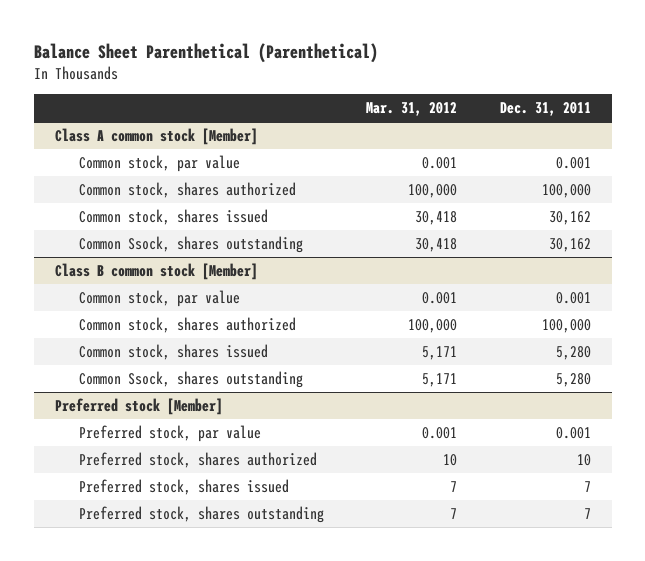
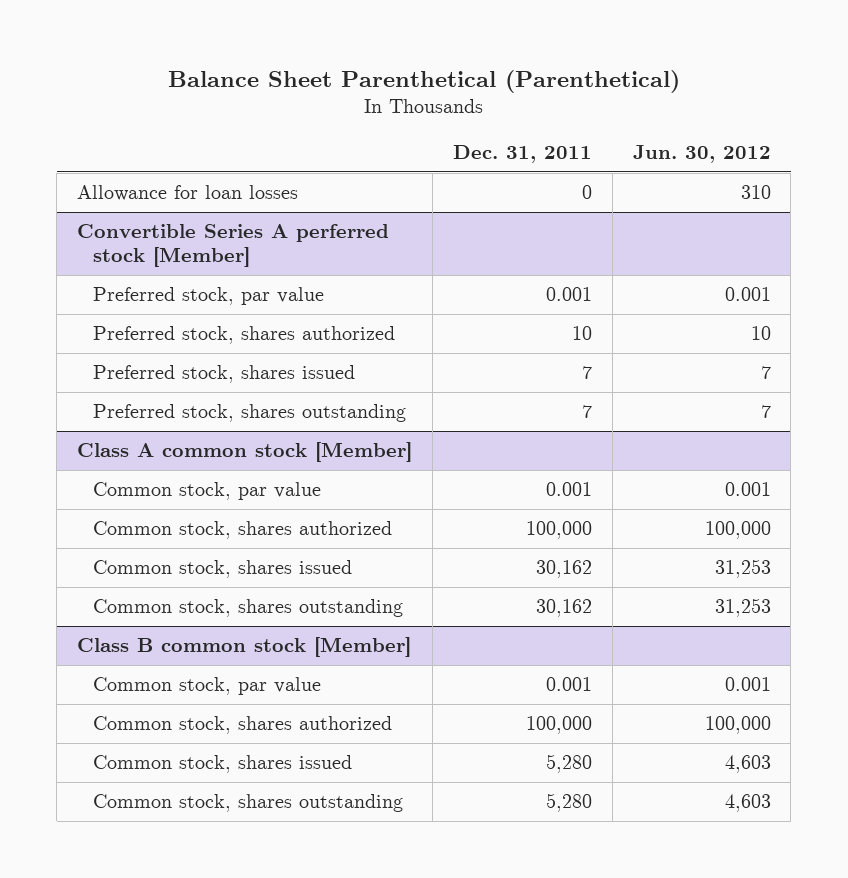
[366,102,458,117] Mar. 31, 2012 -> none
none -> [632,145,771,164] Jun. 30, 2012
none -> [77,185,299,202] Allowance for loan losses
none -> [77,224,390,268] Convertible Series A perferred stock [Member]
none -> [92,287,324,306] Preferred stock, par value
none -> [92,326,395,345] Preferred stock, shares authorized
none -> [92,365,355,384] Preferred stock, shares issued
none -> [92,404,406,423] Preferred stock, shares outstanding
[78,235,303,253] Common Ssock, shares outstanding -> [92,599,403,618] Common stock, shares outstanding
[54,397,223,415] Preferred stock [Member] -> none
[78,424,261,442] Preferred stock, par value -> none
[78,451,317,468] Preferred stock, shares authorized -> none
[78,478,289,495] Preferred stock, shares issued -> none
[78,505,324,523] Preferred stock, shares outstanding -> none
[78,370,303,388] Common Ssock, shares outstanding -> [92,794,403,813] Common stock, shares outstanding

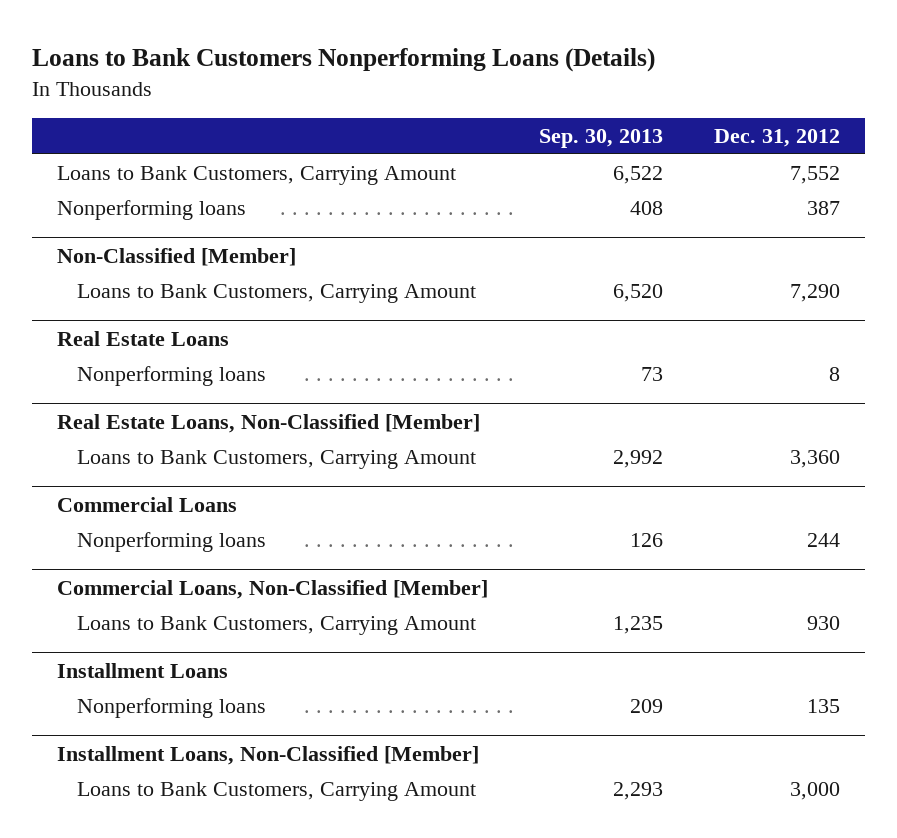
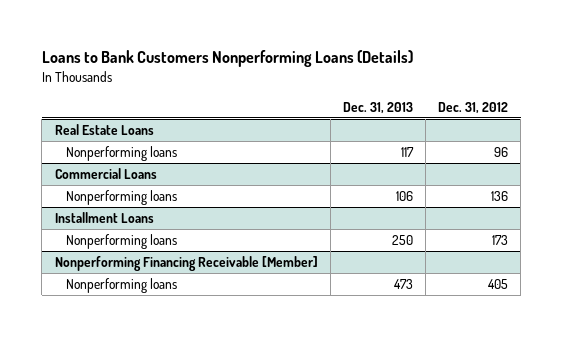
[539,129,664,149] Sep. 30, 2013 -> none
none -> [342,101,413,114] Dec. 31, 2013
[57,165,457,185] Loans to Bank Customers, Carrying Amount -> none
[57,199,247,220] Nonperforming loans -> none
[57,247,297,266] Non-Classified [Member] -> none
[76,283,476,303] Loans to Bank Customers, Carrying Amount -> none
[57,413,481,433] Real Estate Loans, Non-Classified [Member] -> none
[76,449,476,469] Loans to Bank Customers, Carrying Amount -> none
[828,366,840,381] 8 -> [493,147,508,158] 96
[57,579,489,599] Commercial Loans, Non-Classified [Member] -> none
[76,615,476,635] Loans to Bank Customers, Carrying Amount -> none
[806,532,840,547] 244 -> [490,191,508,202] 136
[57,745,480,765] Installment Loans, Non-Classified [Member] -> none
[76,781,476,801] Loans to Bank Customers, Carrying Amount -> none
[806,698,840,713] 135 -> [491,235,508,246] 173
none -> [54,256,318,272] Nonperforming Financing Receivable [Member]
none -> [66,278,178,294] Nonperforming loans

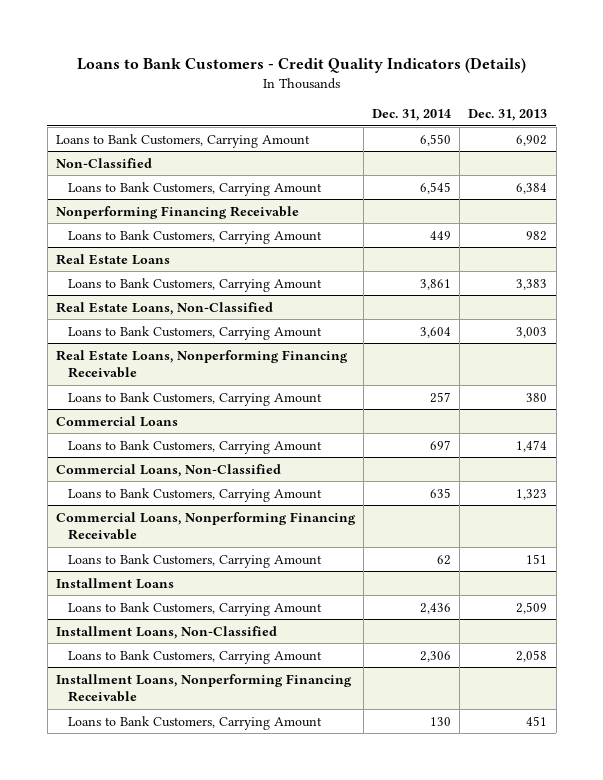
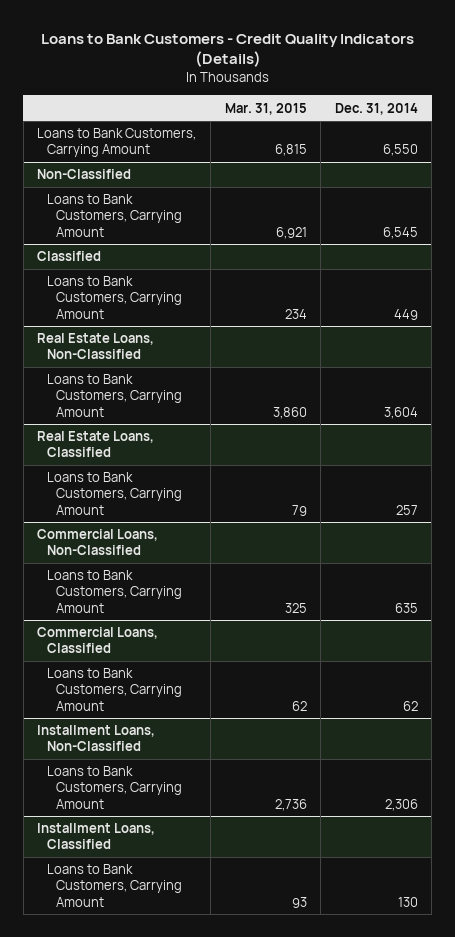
[468,109,548,122] Dec. 31, 2013 -> none
none -> [224,102,307,115] Mar. 31, 2015
[55,205,299,219] Nonperforming Financing Receivable -> [37,251,102,262] Classified
[55,253,170,265] Real Estate Loans -> none
[67,277,322,292] Loans to Bank Customers, Carrying Amount -> none
[55,349,348,379] Real Estate Loans, Nonperforming Financing Receivable -> none
none -> [37,431,155,458] Real Estate Loans, Classified
[55,415,178,427] Commercial Loans -> none
[67,439,322,454] Loans to Bank Customers, Carrying Amount -> none
[55,511,356,541] Commercial Loans, Nonperforming Financing Receivable -> none
none -> [37,627,159,654] Commercial Loans, Classified
[55,577,174,589] Installment Loans -> none
[67,601,322,616] Loans to Bank Customers, Carrying Amount -> none
[55,673,352,703] Installment Loans, Nonperforming Financing Receivable -> none
none -> [37,823,156,850] Installment Loans, Classified

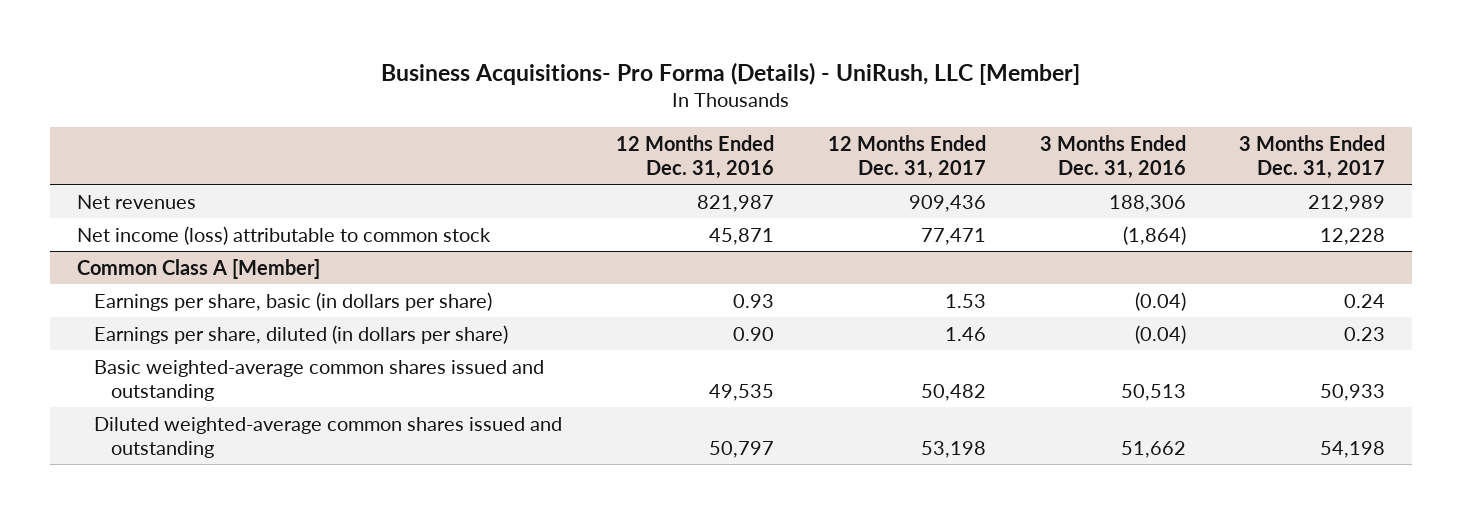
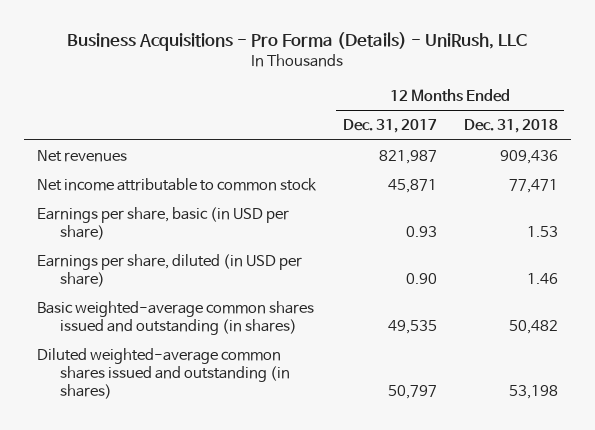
[381,61,1081,85] Business Acquisitions- Pro Forma (Details) - UniRush, LLC [Member] -> [67,32,528,52] Business Acquisitions - Pro Forma (Details) - UniRush, LLC
[615,134,774,179] 12 Months Ended Dec. 31, 2016 -> none
[1039,134,1186,179] 3 Months Ended Dec. 31, 2016 -> none
[1239,134,1386,179] 3 Months Ended Dec. 31, 2017 -> none
none -> [463,119,558,134] Dec. 31, 2018
[77,258,321,279] Common Class A [Member] -> none
[908,194,986,212] 909,436 -> [378,149,437,164] 821,987
[77,225,492,245] Net income (loss) attributable to common stock -> [37,177,318,191] Net income attributable to common stock
[920,227,986,245] 77,471 -> [387,178,437,193] 45,871
[94,291,493,311] Earnings per share, basic (in dollars per share) -> [37,206,290,241] Earnings per share, basic (in USD per share)
[944,293,986,308] 1.53 -> [405,226,437,238] 0.93
[94,324,509,344] Earnings per share, diluted (in dollars per share) -> [37,253,303,288] Earnings per share, diluted (in USD per share)
[944,326,986,341] 1.46 -> [405,273,437,285] 0.90
[94,359,545,401] Basic weighted-average common shares issued and outstanding -> [37,300,315,336] Basic weighted-average common shares issued and outstanding (in shares)
[920,383,986,401] 50,482 -> [387,320,437,335] 49,535
[94,416,563,458] Diluted weighted-average common shares issued and outstanding -> [37,347,290,400] Diluted weighted-average common shares issued and outstanding (in shares)
[920,440,986,458] 53,198 -> [387,385,437,400] 50,797

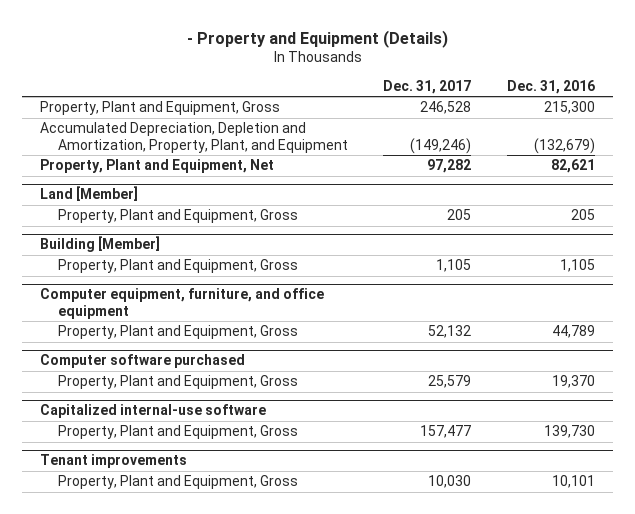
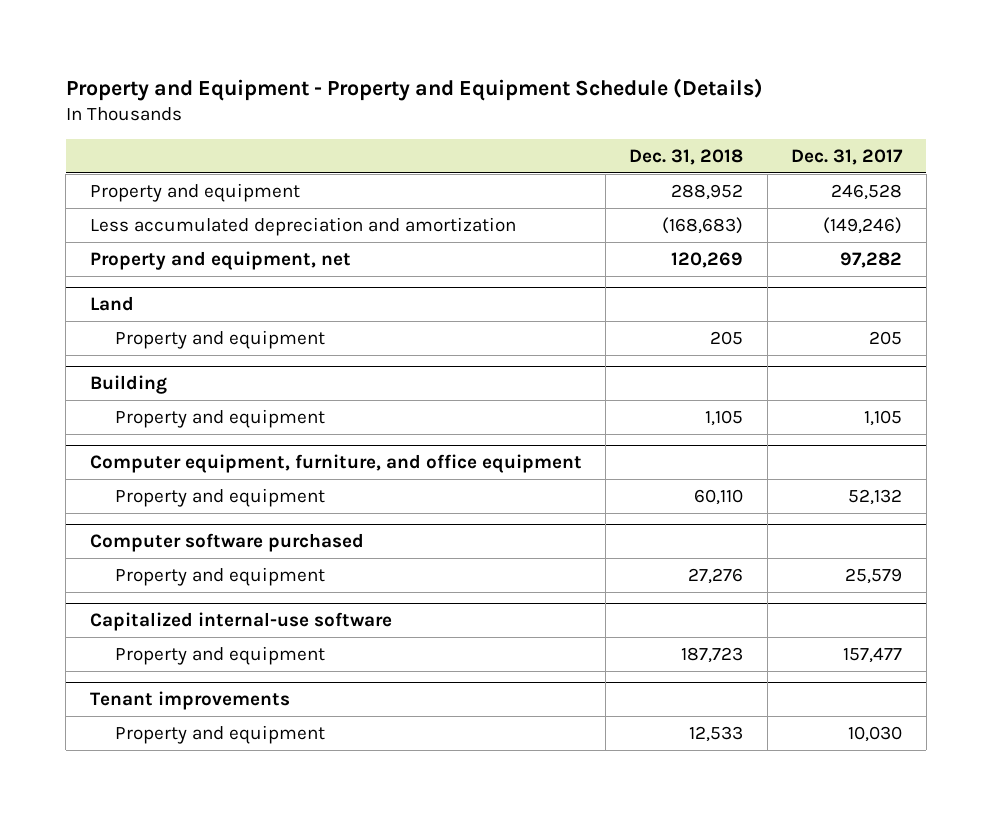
[186,29,448,48] - Property and Equipment (Details) -> [65,77,763,101] Property and Equipment - Property and Equipment Schedule (Details)
[507,80,596,95] Dec. 31, 2016 -> none
none -> [629,148,744,165] Dec. 31, 2018
[40,101,281,116] Property, Plant and Equipment, Gross -> [89,182,300,202] Property and equipment
[40,122,348,153] Accumulated Depreciation, Depletion and Amortization, Property, Plant, and Equipment -> [89,216,516,236] Less accumulated depreciation and amortization
[40,159,275,174] Property, Plant and Equipment, Net -> [89,250,351,270] Property and equipment, net
[40,186,139,202] Land [Member] -> [89,295,134,311] Land
[57,209,298,224] Property, Plant and Equipment, Gross -> [115,329,326,349] Property and equipment
[40,236,161,253] Building [Member] -> [89,374,167,394] Building
[57,259,298,274] Property, Plant and Equipment, Gross -> [115,408,326,428] Property and equipment
[57,325,298,340] Property, Plant and Equipment, Gross -> [115,487,326,507] Property and equipment
[57,375,298,390] Property, Plant and Equipment, Gross -> [115,566,326,586] Property and equipment
[57,425,298,440] Property, Plant and Equipment, Gross -> [115,645,326,665] Property and equipment
[57,475,298,490] Property, Plant and Equipment, Gross -> [115,724,326,744] Property and equipment

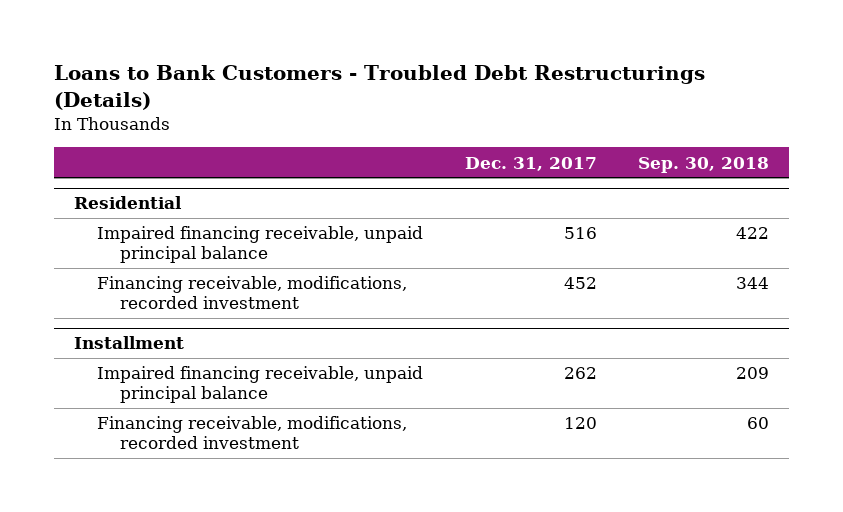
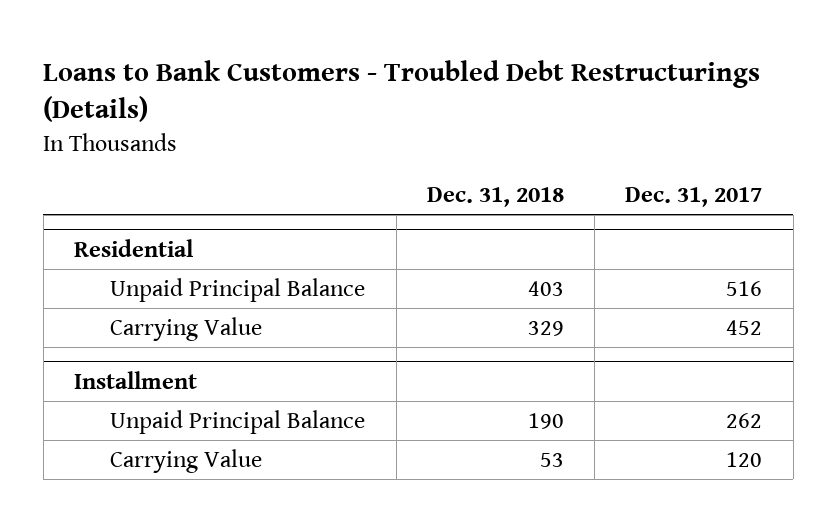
[637,156,769,173] Sep. 30, 2018 -> none
none -> [426,186,564,207] Dec. 31, 2018
[97,226,424,264] Impaired financing receivable, unpaid principal balance -> [110,278,366,303] Unpaid Principal Balance
[97,276,408,310] Financing receivable, modifications, recorded investment -> [110,317,263,342] Carrying Value
[97,366,424,404] Impaired financing receivable, unpaid principal balance -> [110,410,366,435] Unpaid Principal Balance
[97,416,408,450] Financing receivable, modifications, recorded investment -> [110,449,263,474] Carrying Value

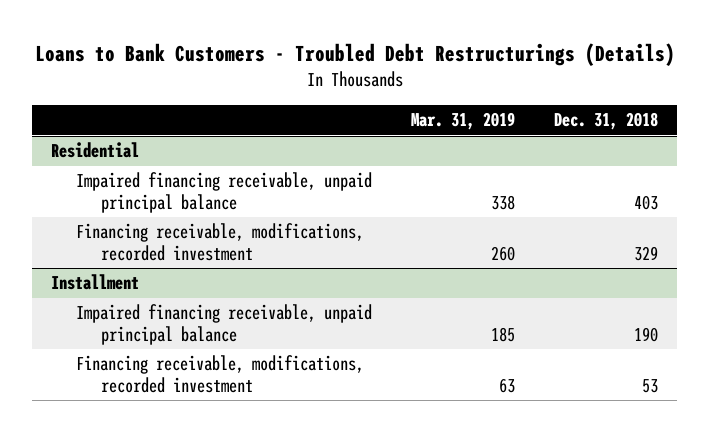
[625,186,763,207] Dec. 31, 2017 -> none
none -> [411,112,516,131] Mar. 31, 2019
[110,278,366,303] Unpaid Principal Balance -> [76,172,373,214] Impaired financing receivable, unpaid principal balance
[110,317,263,342] Carrying Value -> [76,223,365,262] Financing receivable, modifications, recorded investment
[110,410,366,435] Unpaid Principal Balance -> [76,304,373,346] Impaired financing receivable, unpaid principal balance
[110,449,263,474] Carrying Value -> [76,355,365,394] Financing receivable, modifications, recorded investment

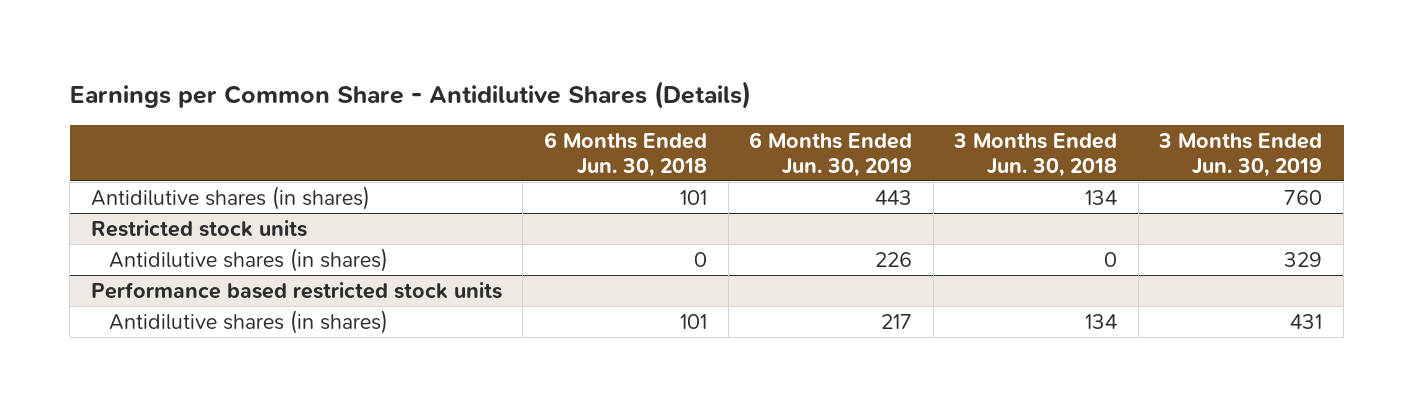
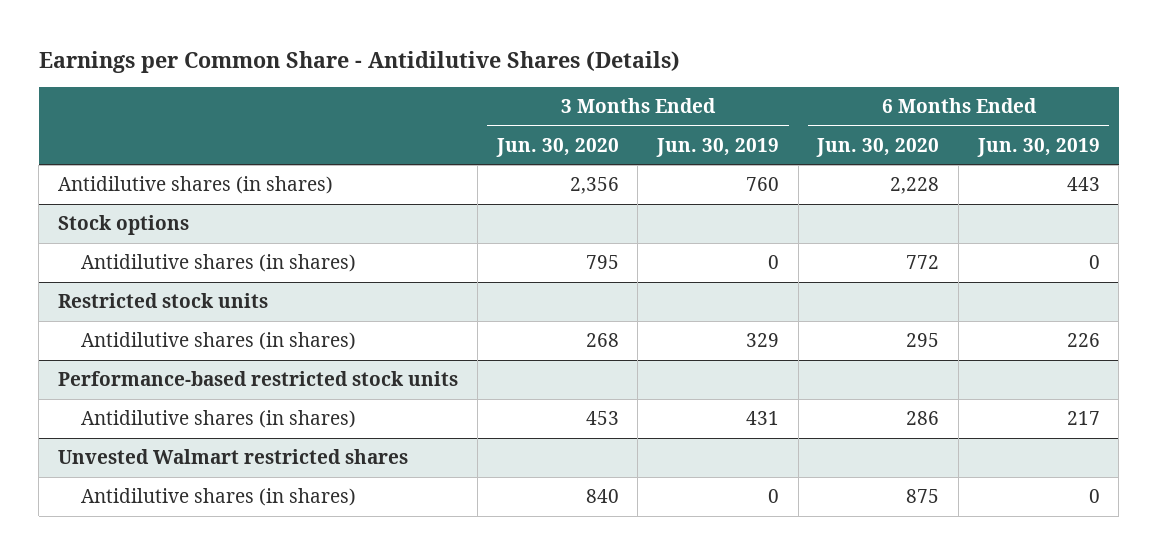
[544,131,708,177] 6 Months Ended Jun. 30, 2018 -> none
[953,132,1118,177] 3 Months Ended Jun. 30, 2018 -> none
none -> [495,137,619,157] Jun. 30, 2020
none -> [816,137,940,157] Jun. 30, 2020
none -> [58,215,190,236] Stock options
none -> [80,254,356,273] Antidilutive shares (in shares)
[90,281,502,299] Performance based restricted stock units -> [58,371,459,387] Performance-based restricted stock units
none -> [58,449,409,465] Unvested Walmart restricted shares
none -> [80,488,356,507] Antidilutive shares (in shares)

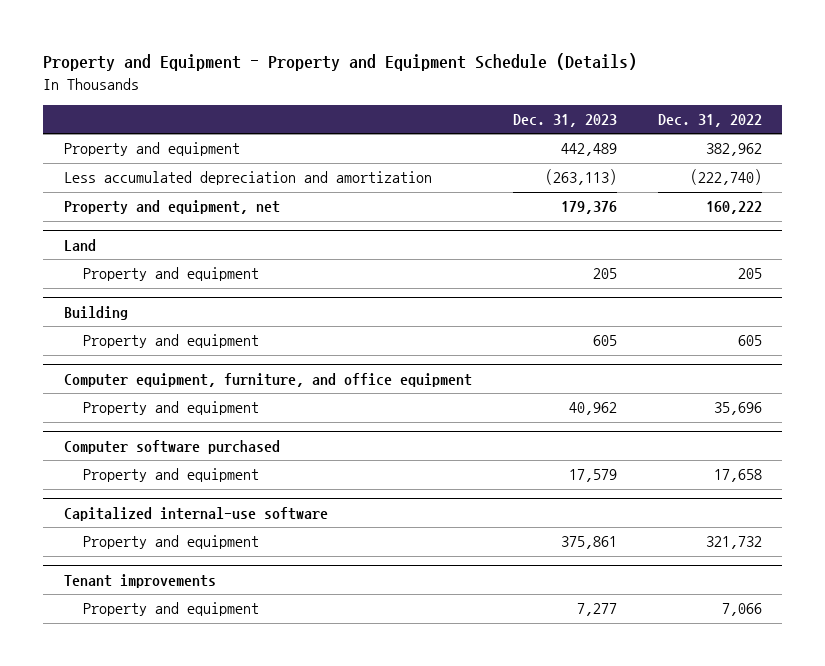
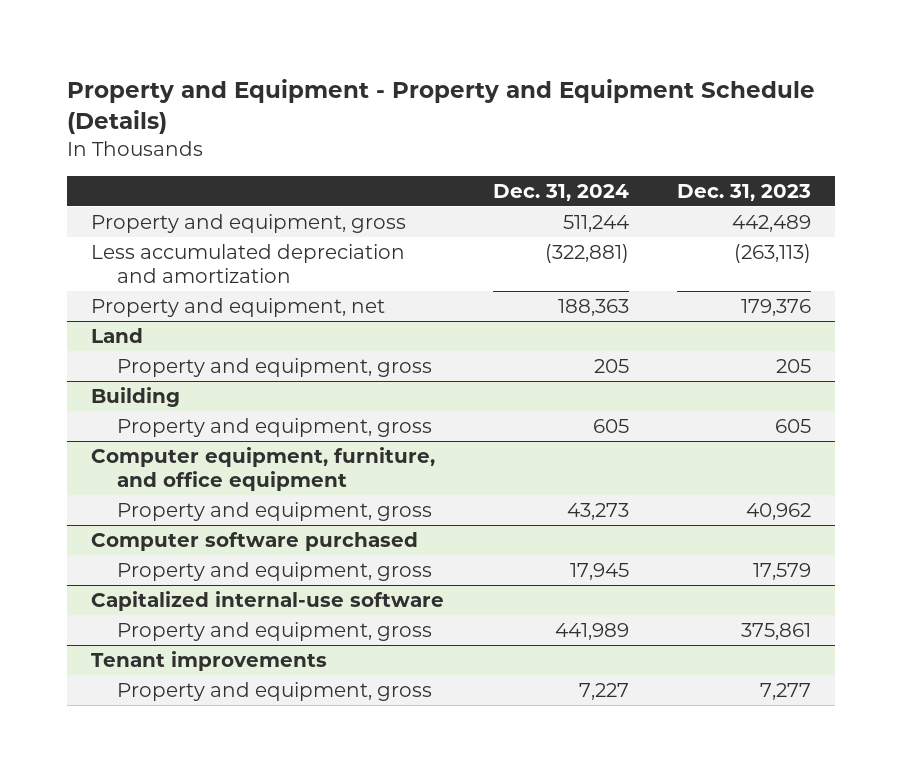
[657,114,762,128] Dec. 31, 2022 -> none
none -> [492,183,629,201] Dec. 31, 2024
[63,142,240,157] Property and equipment -> [91,214,407,234] Property and equipment, gross
[82,267,259,282] Property and equipment -> [117,358,433,378] Property and equipment, gross
[82,334,259,349] Property and equipment -> [117,418,433,438] Property and equipment, gross
[82,401,259,416] Property and equipment -> [117,502,433,522] Property and equipment, gross
[82,468,259,483] Property and equipment -> [117,562,433,582] Property and equipment, gross
[82,535,259,550] Property and equipment -> [117,622,433,642] Property and equipment, gross
[82,602,259,617] Property and equipment -> [117,682,433,702] Property and equipment, gross

